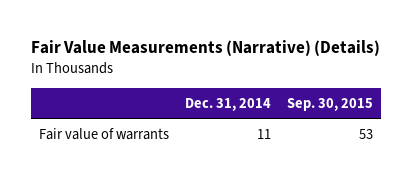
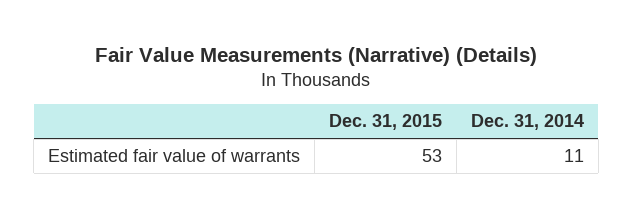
[286,98,373,112] Sep. 30, 2015 -> none
none -> [329,114,443,131] Dec. 31, 2015
[38,128,169,141] Fair value of warrants -> [48,149,301,163] Estimated fair value of warrants

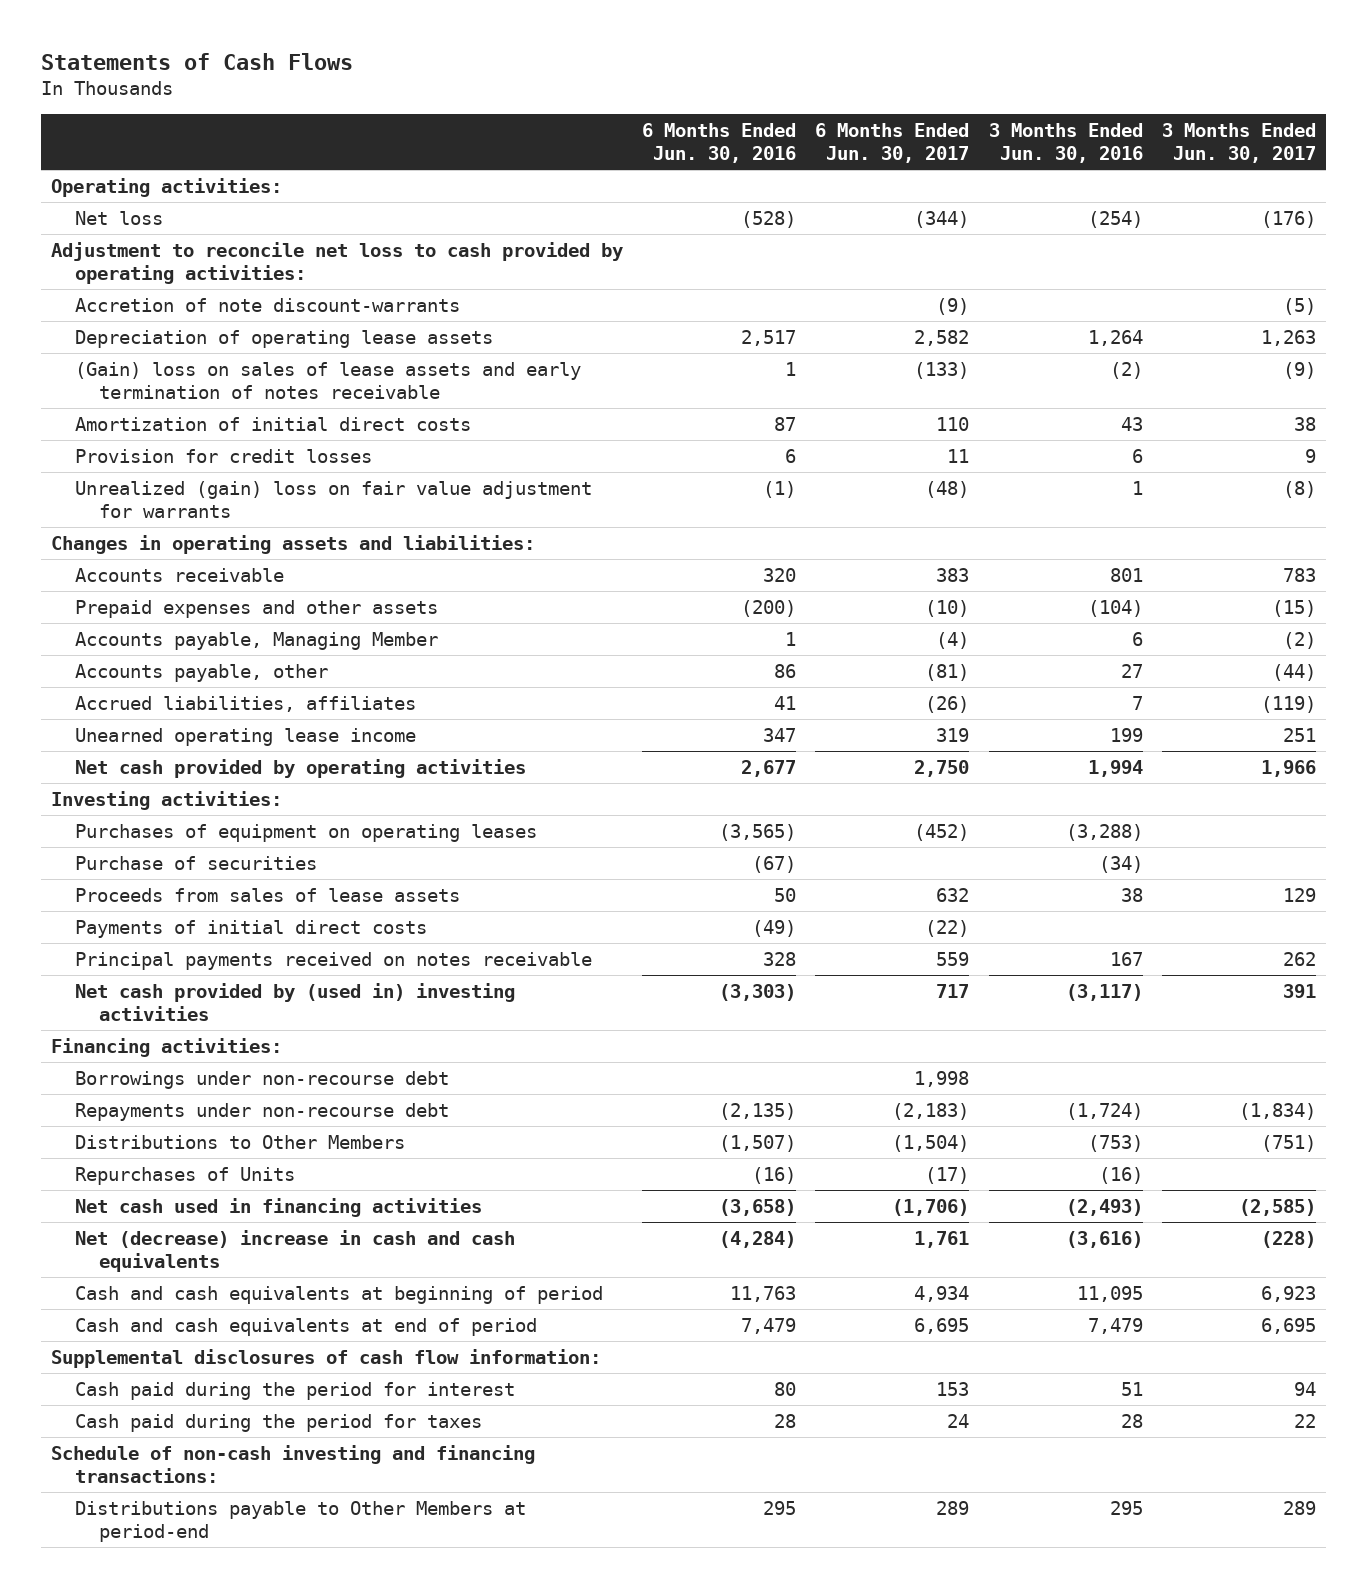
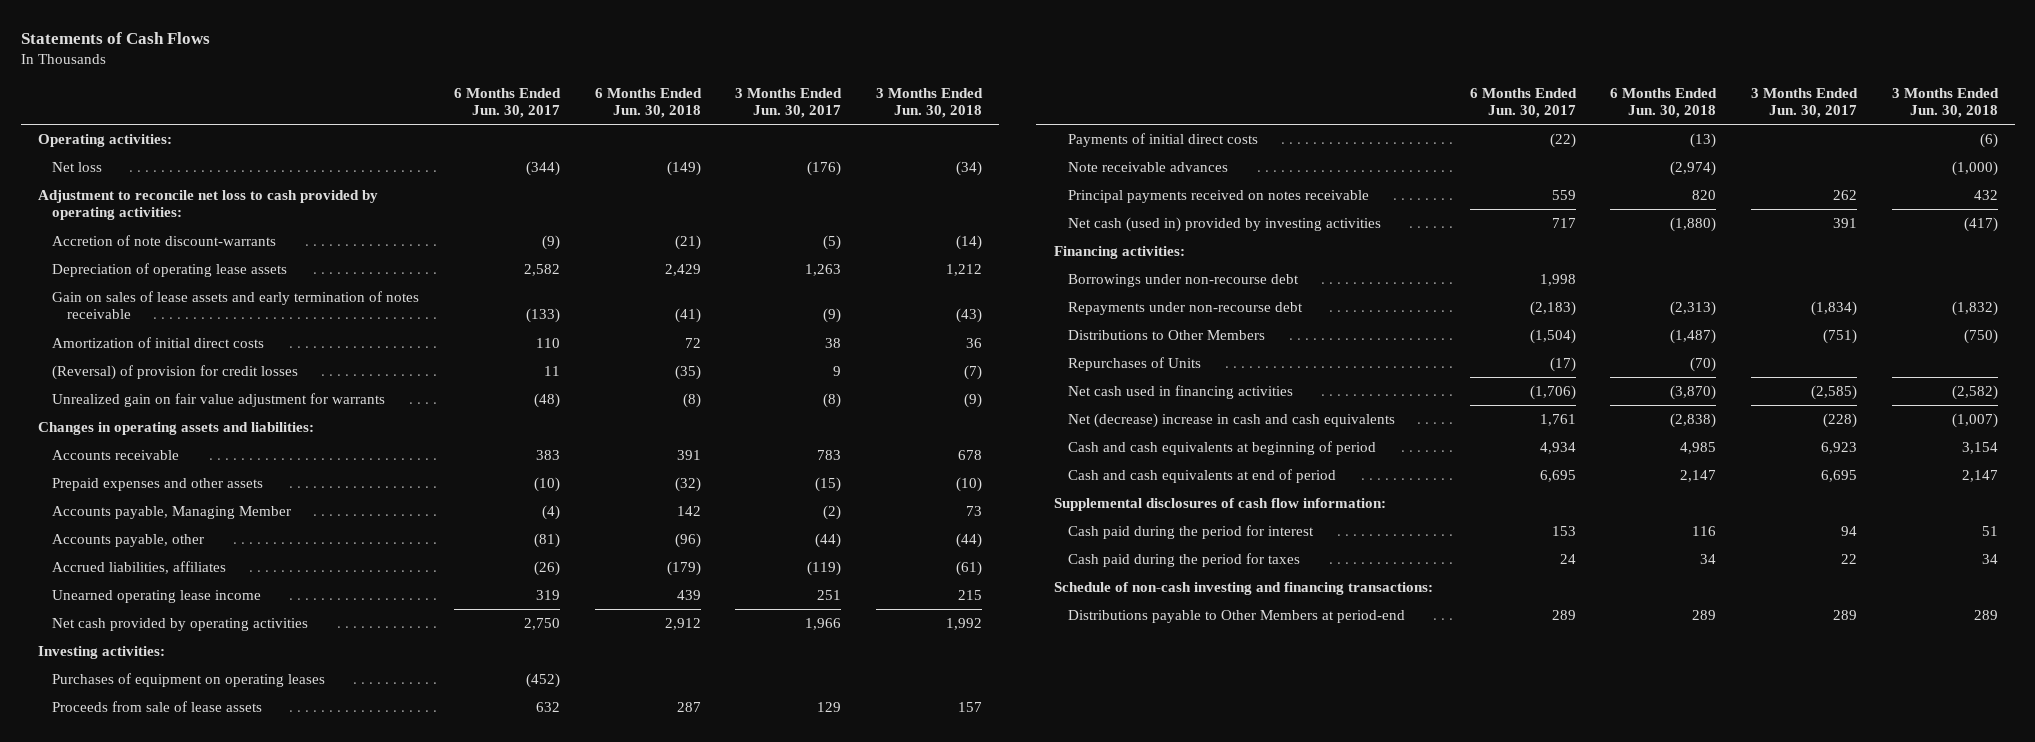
[642,122,797,164] 6 Months Ended Jun. 30, 2016 -> none
[988,122,1143,164] 3 Months Ended Jun. 30, 2016 -> none
none -> [594,87,702,118] 6 Months Ended Jun. 30, 2018
none -> [875,87,983,118] 3 Months Ended Jun. 30, 2018
[74,361,581,400] (Gain) loss on sales of lease assets and early termination of notes receivable -> [52,291,420,320] Gain on sales of lease assets and early termination of notes receivable
[74,448,372,463] Provision for credit losses -> [52,365,299,381] (Reversal) of provision for credit losses
[74,480,592,519] Unrealized (gain) loss on fair value adjustment for warrants -> [52,393,386,408] Unrealized gain on fair value adjustment for warrants
[74,855,317,870] Purchase of securities -> none
[74,887,460,902] Proceeds from sales of lease assets -> [52,701,263,713] Proceeds from sale of lease assets
none -> [1068,162,1229,173] Note receivable advances
[74,982,515,1022] Net cash provided by (used in) investing activities -> [1068,217,1382,233] Net cash (used in) provided by investing activities

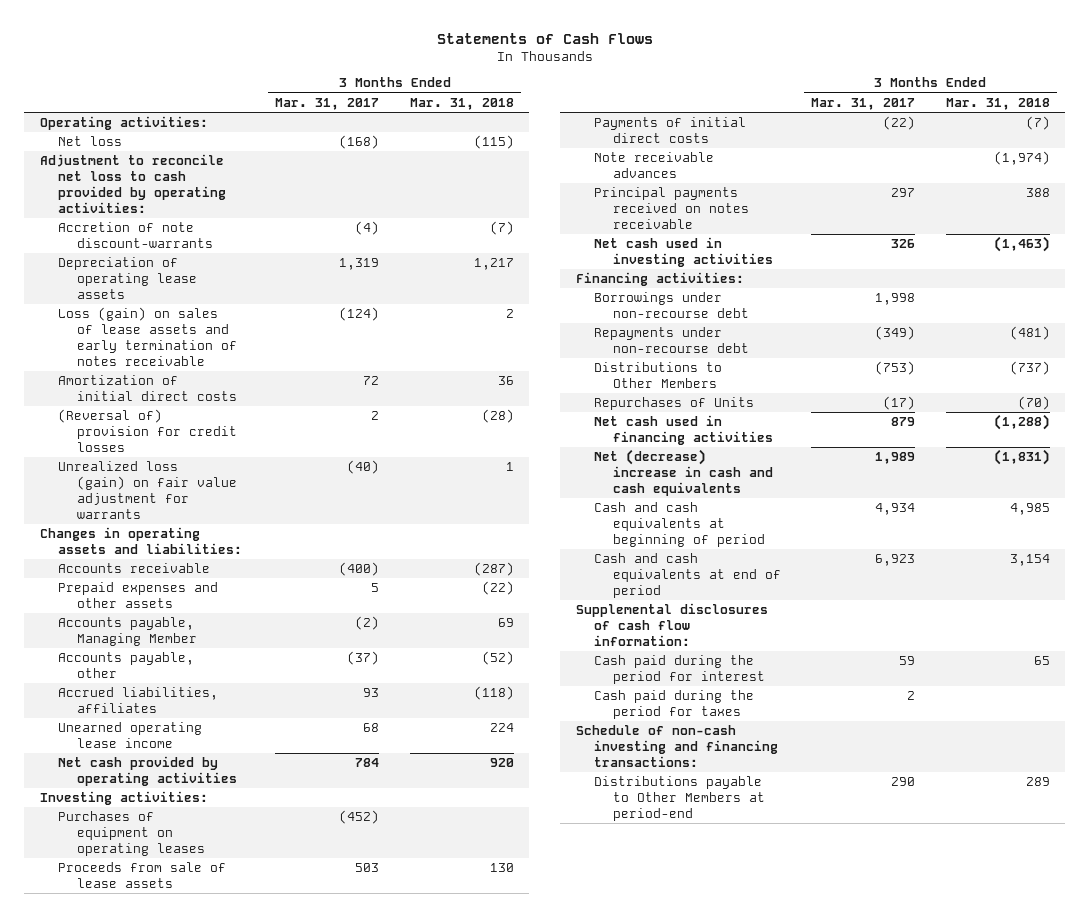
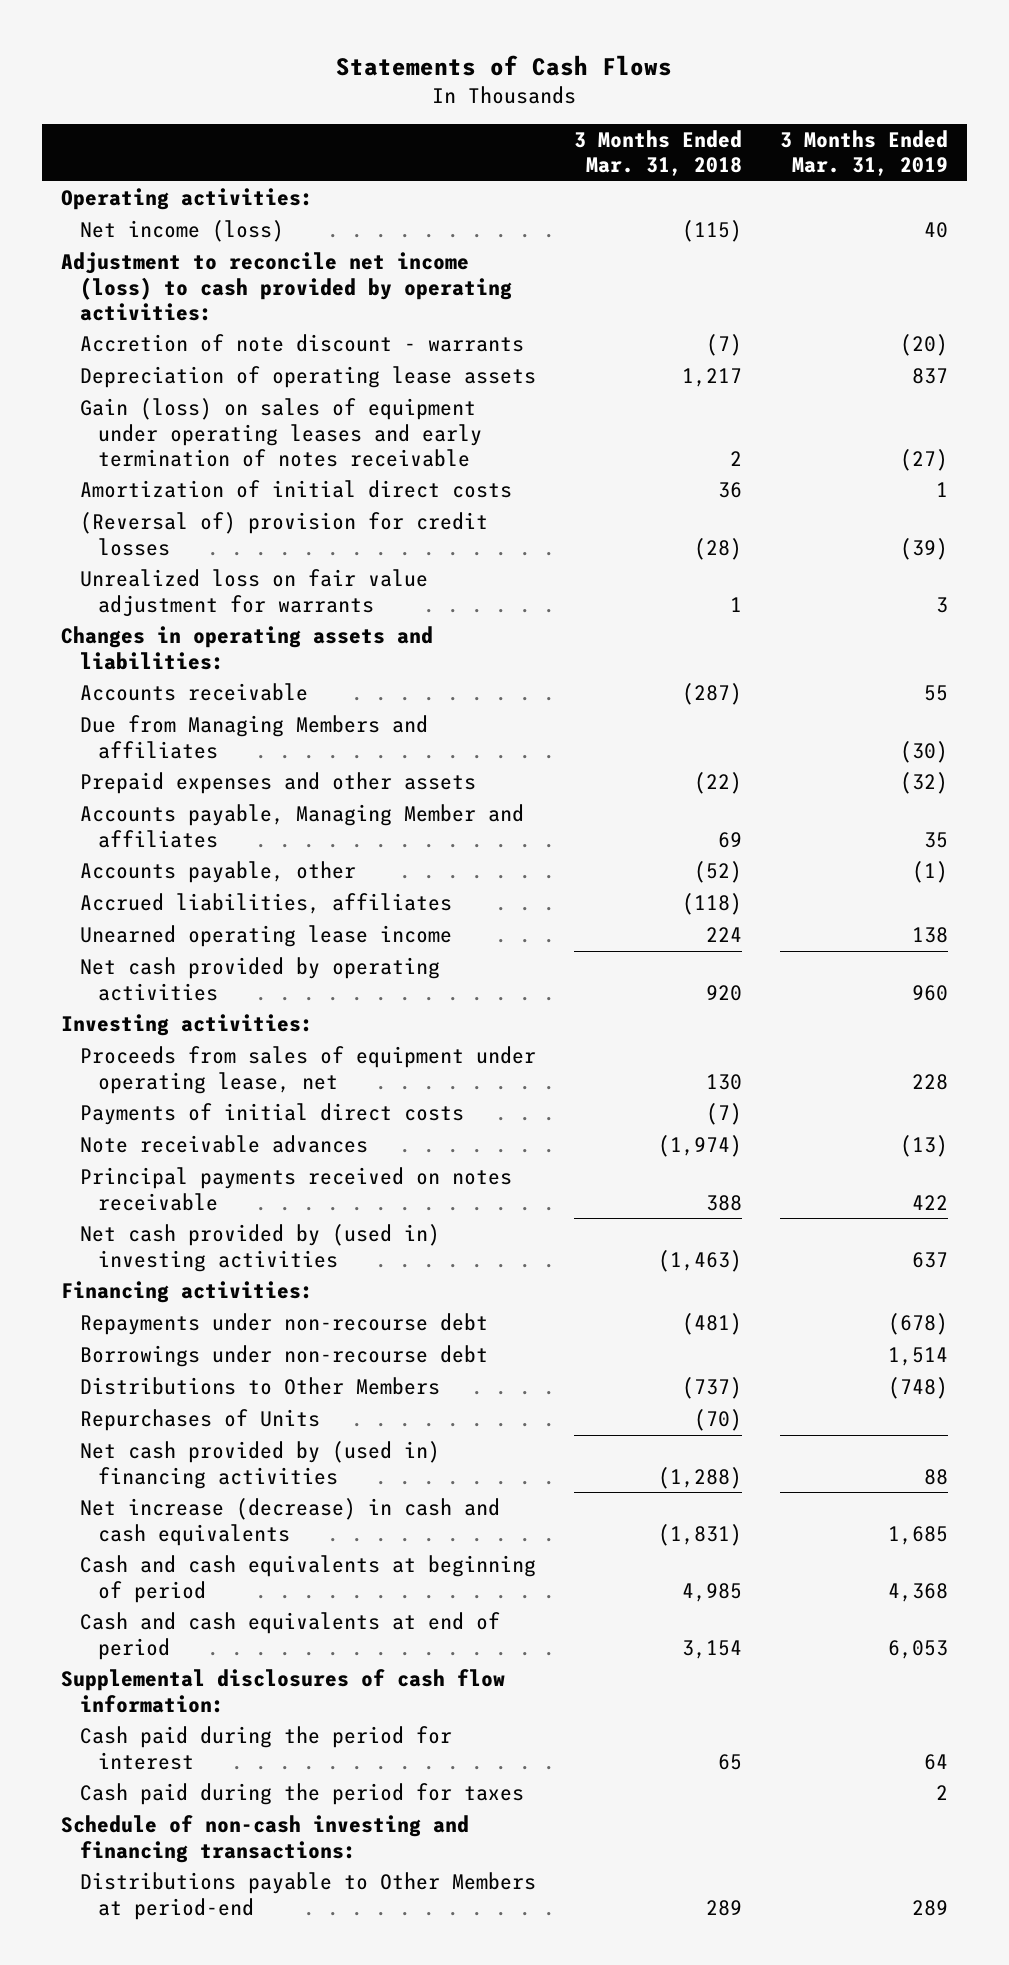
[275,97,380,110] Mar. 31, 2017 -> none
none -> [779,129,948,177] 3 Months Ended Mar. 31, 2019
[58,136,123,147] Net loss -> [79,220,284,243] Net income (loss)
[39,154,227,214] Adjustment to reconcile net loss to cash provided by operating activities: -> [61,252,512,321] Adjustment to reconcile net income (loss) to cash provided by operating activities:
[58,222,213,249] Accretion of note discount-warrants -> [79,334,524,353] Accretion of note discount - warrants
[58,307,237,367] Loss (gain) on sales of lease assets and early termination of notes receivable -> [79,398,482,467] Gain (loss) on sales of equipment under operating leases and early termination of notes receivable
[58,461,237,520] Unrealized loss (gain) on fair value adjustment for warrants -> [79,569,428,617] Unrealized loss on fair value adjustment for warrants
none -> [79,715,428,759] Due from Managing Members and affiliates
[58,617,197,647] Accounts payable, Managing Member -> [79,804,524,848] Accounts payable, Managing Member and affiliates
[58,811,205,857] Purchases of equipment on operating leases -> none
[58,862,227,889] Proceeds from sale of lease assets -> none
none -> [79,1046,536,1094] Proceeds from sales of equipment under operating lease, net
[594,237,773,268] Net cash used in investing activities -> [79,1224,440,1272] Net cash provided by (used in) investing activities
[594,292,749,319] Borrowings under non-recourse debt -> [79,1345,488,1368] Borrowings under non-recourse debt
[594,415,773,446] Net cash used in financing activities -> [79,1441,440,1489] Net cash provided by (used in) financing activities
[594,449,773,497] Net (decrease) increase in cash and cash equivalents -> [79,1498,500,1546] Net increase (decrease) in cash and cash equivalents

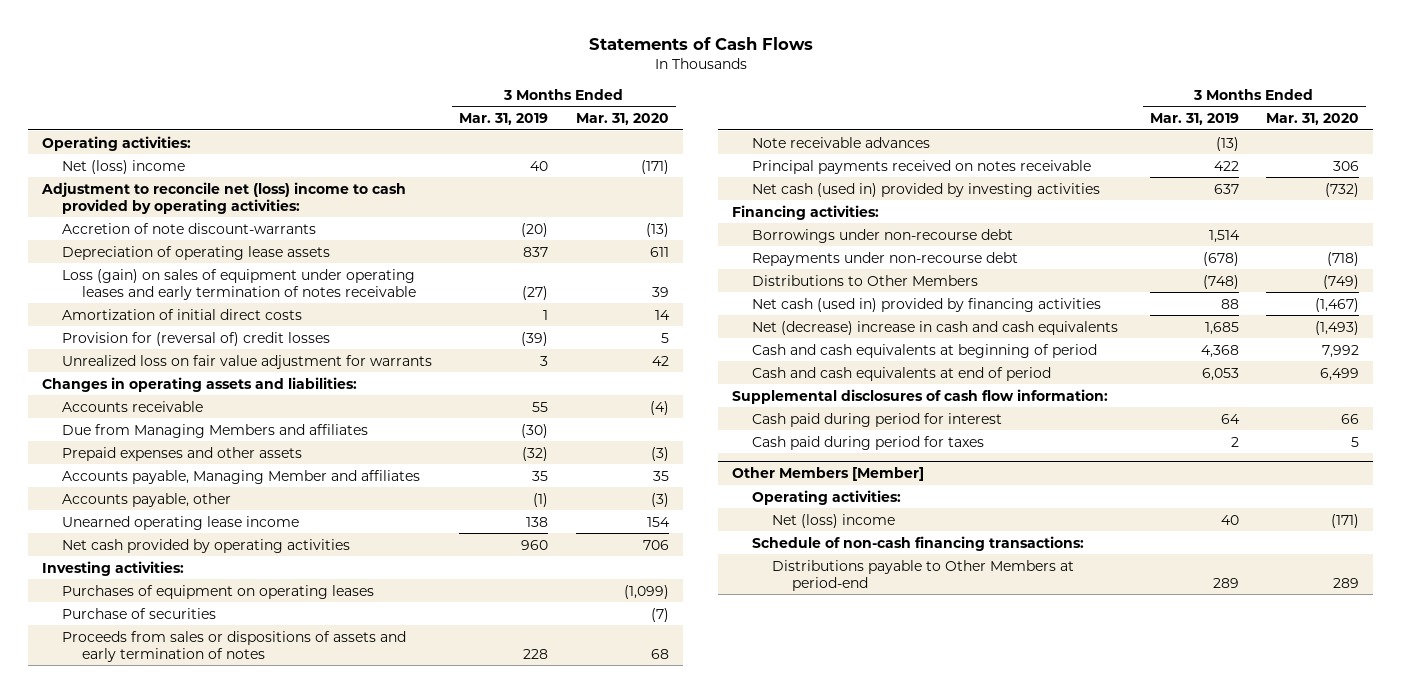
[573,129,742,177] 3 Months Ended Mar. 31, 2018 -> none
none -> [575,113,669,126] Mar. 31, 2020
[79,220,284,243] Net income (loss) -> [61,159,185,174] Net (loss) income
[61,252,512,321] Adjustment to reconcile net income (loss) to cash provided by operating activities: -> [40,181,406,214] Adjustment to reconcile net (loss) income to cash provided by operating activities:
[79,334,524,353] Accretion of note discount - warrants -> [61,222,316,234] Accretion of note discount-warrants
[79,398,482,467] Gain (loss) on sales of equipment under operating leases and early termination of notes receivable -> [61,268,416,300] Loss (gain) on sales of equipment under operating leases and early termination of notes receivable
[79,512,488,556] (Reversal of) provision for credit losses -> [61,331,330,346] Provision for (reversal of) credit losses
[79,893,452,915] Accrued liabilities, affiliates -> none
[79,1103,464,1126] Payments of initial direct costs -> none
none -> [61,584,374,599] Purchases of equipment on operating leases
none -> [61,607,216,619] Purchase of securities
[79,1046,536,1094] Proceeds from sales of equipment under operating lease, net -> [61,630,406,662] Proceeds from sales or dispositions of assets and early termination of notes
[79,1224,440,1272] Net cash provided by (used in) investing activities -> [752,182,1101,197] Net cash (used in) provided by investing activities
[79,1313,488,1336] Repayments under non-recourse debt -> [752,251,1019,266] Repayments under non-recourse debt
[79,1409,320,1432] Repurchases of Units -> none
[79,1441,440,1489] Net cash provided by (used in) financing activities -> [752,297,1102,312] Net cash (used in) provided by financing activities
[79,1498,500,1546] Net increase (decrease) in cash and cash equivalents -> [752,320,1119,335] Net (decrease) increase in cash and cash equivalents
[79,1726,452,1770] Cash paid during the period for interest -> [752,412,1003,427] Cash paid during period for interest
[79,1783,524,1806] Cash paid during the period for taxes -> [752,435,985,450] Cash paid during period for taxes
none -> [732,467,925,482] Other Members [Member]
none -> [752,489,902,505] Operating activities:
none -> [771,513,895,528] Net (loss) income
[61,1815,470,1863] Schedule of non-cash investing and financing transactions: -> [752,535,1085,551] Schedule of non-cash financing transactions:

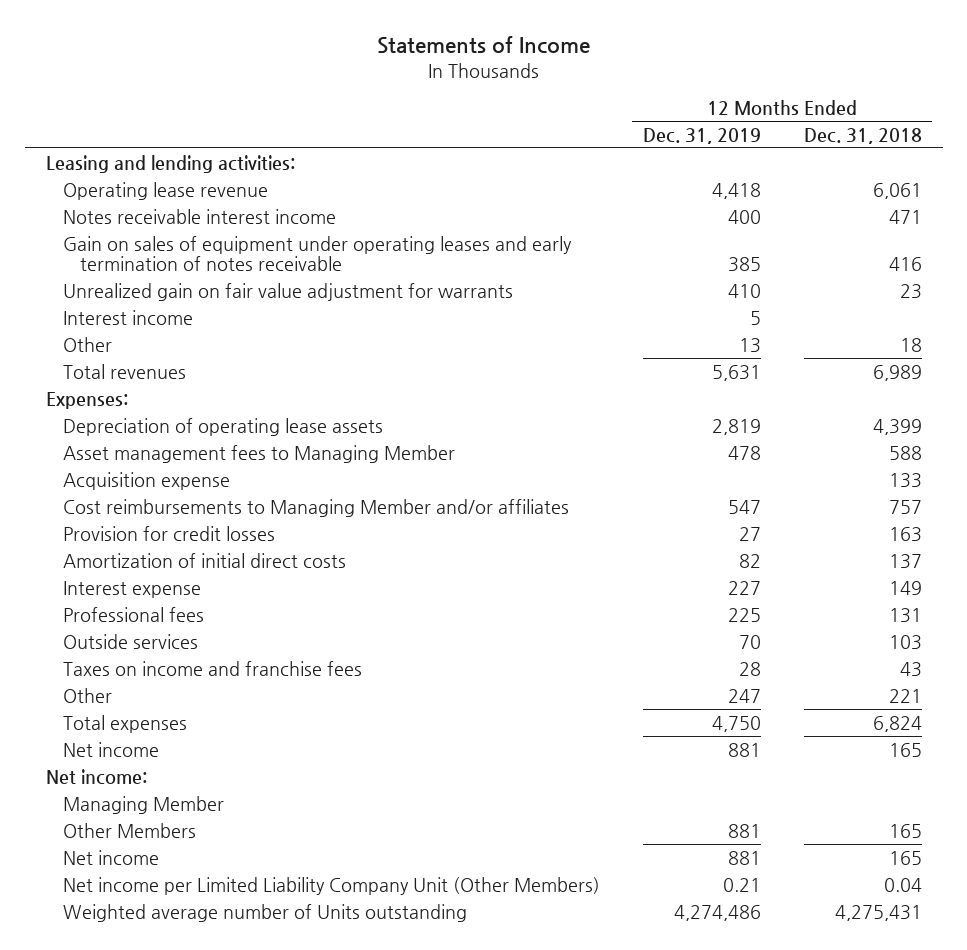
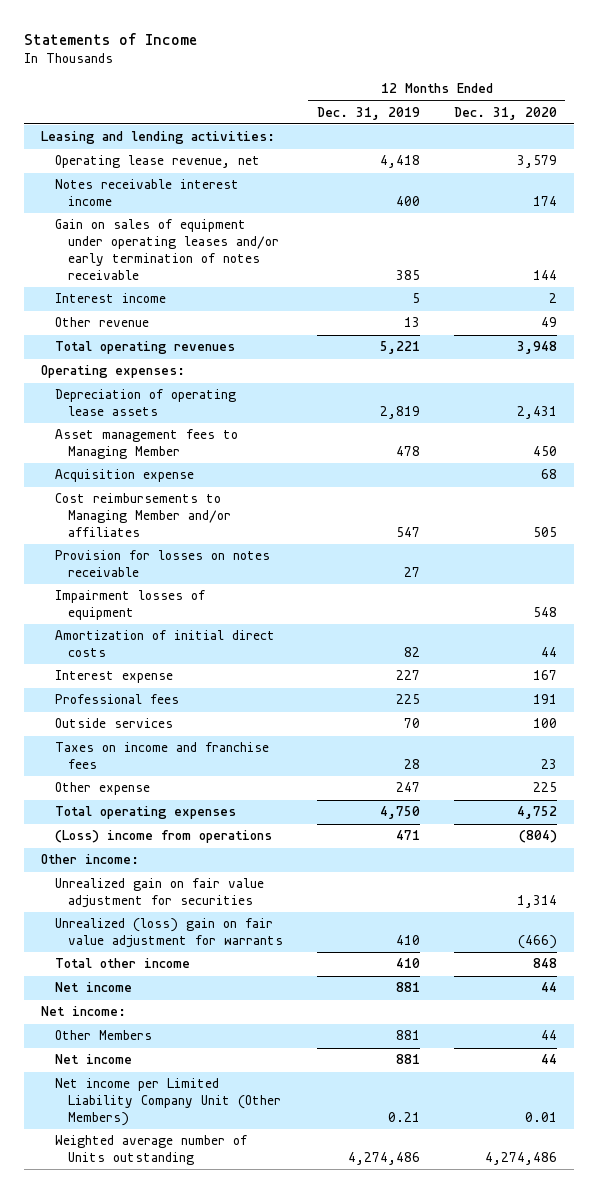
[803,127,922,144] Dec. 31, 2018 -> none
none -> [453,106,557,120] Dec. 31, 2020
[63,181,269,200] Operating lease revenue -> [54,155,260,169] Operating lease revenue, net
[63,282,514,301] Unrealized gain on fair value adjustment for warrants -> none
[63,235,573,272] Gain on sales of equipment under operating leases and early termination of notes receivable -> [54,219,279,281] Gain on sales of equipment under operating leases and/or early termination of notes receivable
[63,336,113,352] Other -> [54,317,149,328] Other revenue
[63,363,187,379] Total revenues -> [54,341,235,355] Total operating revenues
[711,364,761,381] 5,631 -> [379,341,420,355] 5,221
[45,391,128,409] Expenses: -> [41,365,186,379] Operating expenses:
[63,525,276,541] Provision for credit losses -> none
none -> [54,550,270,578] Provision for losses on notes receivable
none -> [54,590,205,621] Impairment losses of equipment
[63,687,113,703] Other -> [54,782,150,796] Other expense
[63,714,188,733] Total expenses -> [54,806,236,820] Total operating expenses
none -> [54,830,272,844] (Loss) income from operations
none -> [41,854,140,865] Other income:
none -> [54,878,264,909] Unrealized gain on fair value adjustment for securities
none -> [54,918,283,949] Unrealized (loss) gain on fair value adjustment for warrants
none -> [54,958,190,969] Total other income
[63,795,225,814] Managing Member -> none

